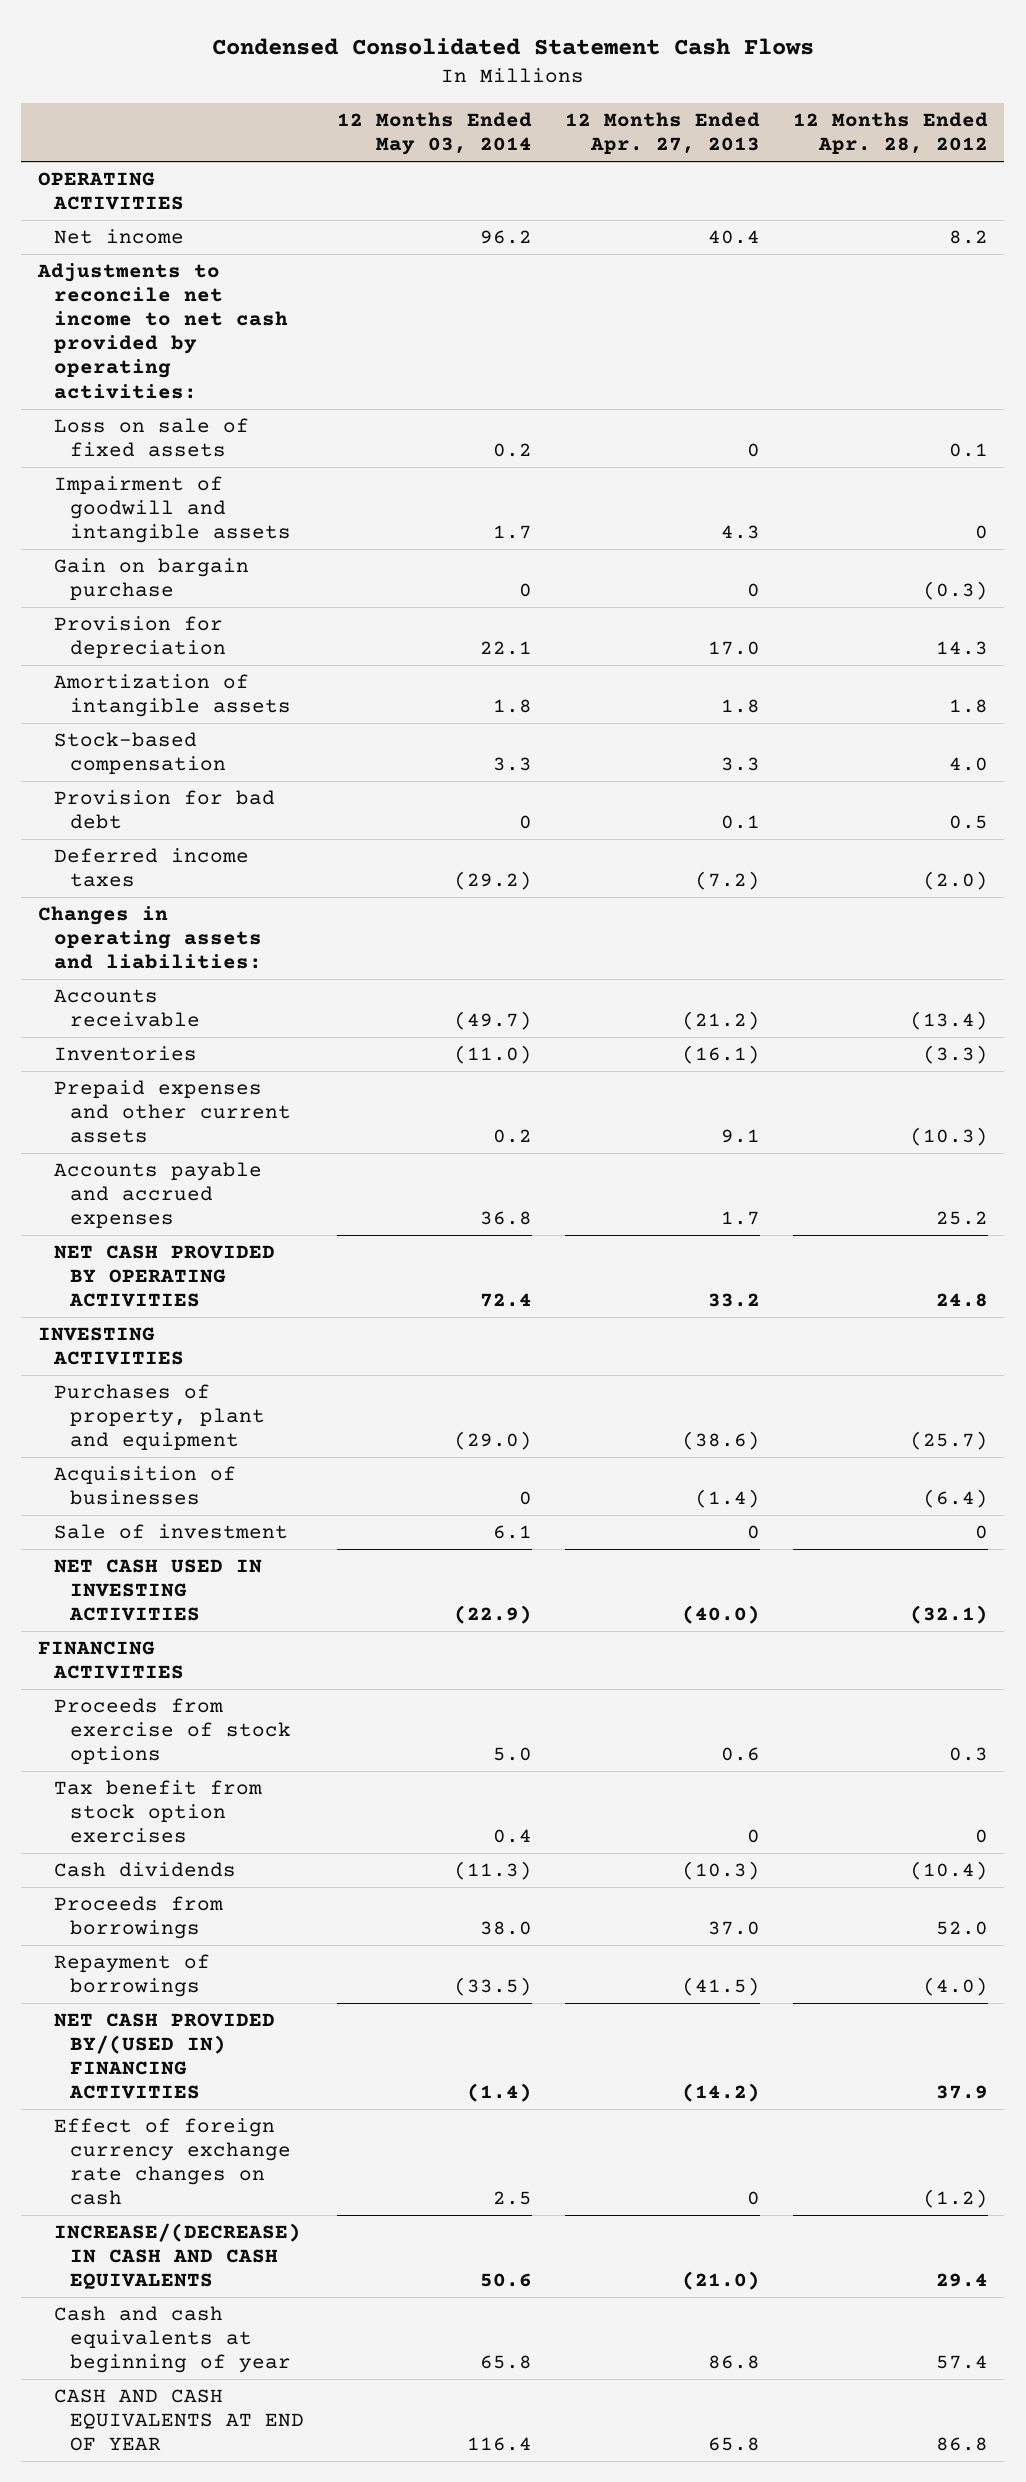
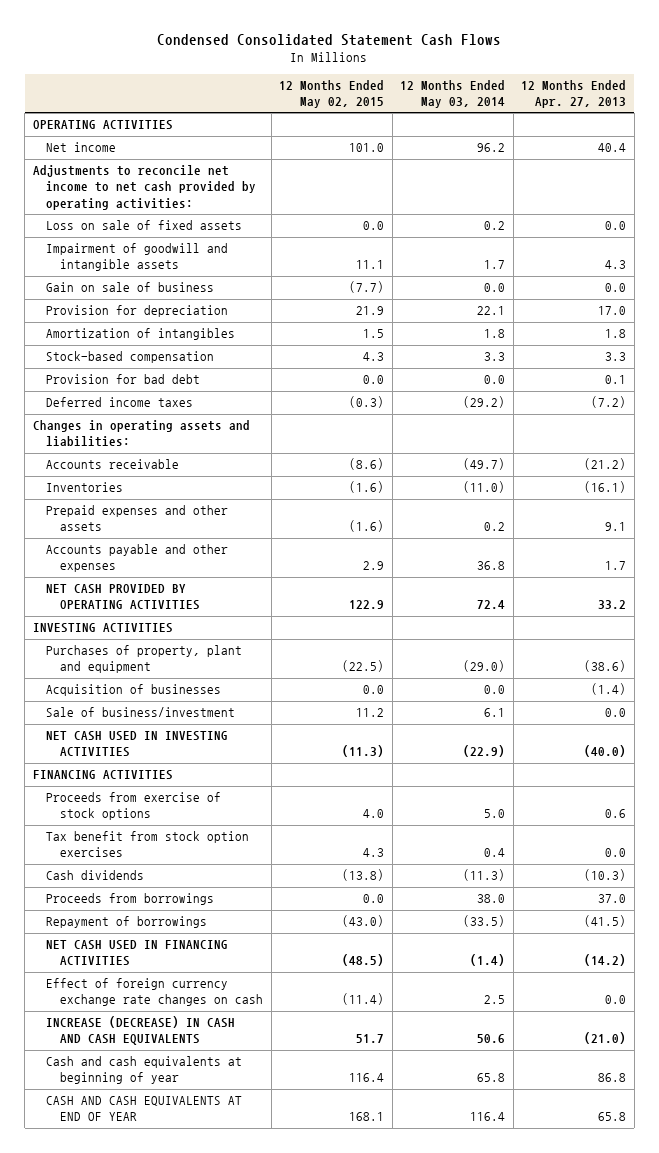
[792,112,988,155] 12 Months Ended Apr. 28, 2012 -> none
none -> [279,79,385,109] 12 Months Ended May 02, 2015
[747,443,761,458] 0 -> [605,221,627,231] 0.0
[54,558,250,601] Gain on bargain purchase -> none
none -> [46,282,215,293] Gain on sale of business
[54,674,292,718] Amortization of intangible assets -> [46,328,236,341] Amortization of intangibles
[519,815,533,830] 0 -> [484,375,506,385] 0.0
[54,1080,292,1144] Prepaid expenses and other current assets -> [46,505,229,532] Prepaid expenses and other assets
[54,1162,263,1229] Accounts payable and accrued expenses -> [46,544,229,573] Accounts payable and other expenses
[519,1491,533,1506] 0 -> [484,685,506,695] 0.0
[54,1524,289,1540] Sale of investment -> [46,707,236,718] Sale of business/investment
[747,1525,761,1540] 0 -> [605,708,627,718] 0.0
[747,1829,761,1844] 0 -> [605,848,627,858] 0.0
[54,2013,276,2100] NET CASH PROVIDED BY/(USED IN) FINANCING ACTIVITIES -> [46,940,229,967] NET CASH USED IN FINANCING ACTIVITIES
[747,2191,761,2206] 0 -> [605,995,627,1005] 0.0
[54,2223,302,2291] INCREASE/(DECREASE) IN CASH AND CASH EQUIVALENTS -> [46,1016,236,1046] INCREASE (DECREASE) IN CASH AND CASH EQUIVALENTS

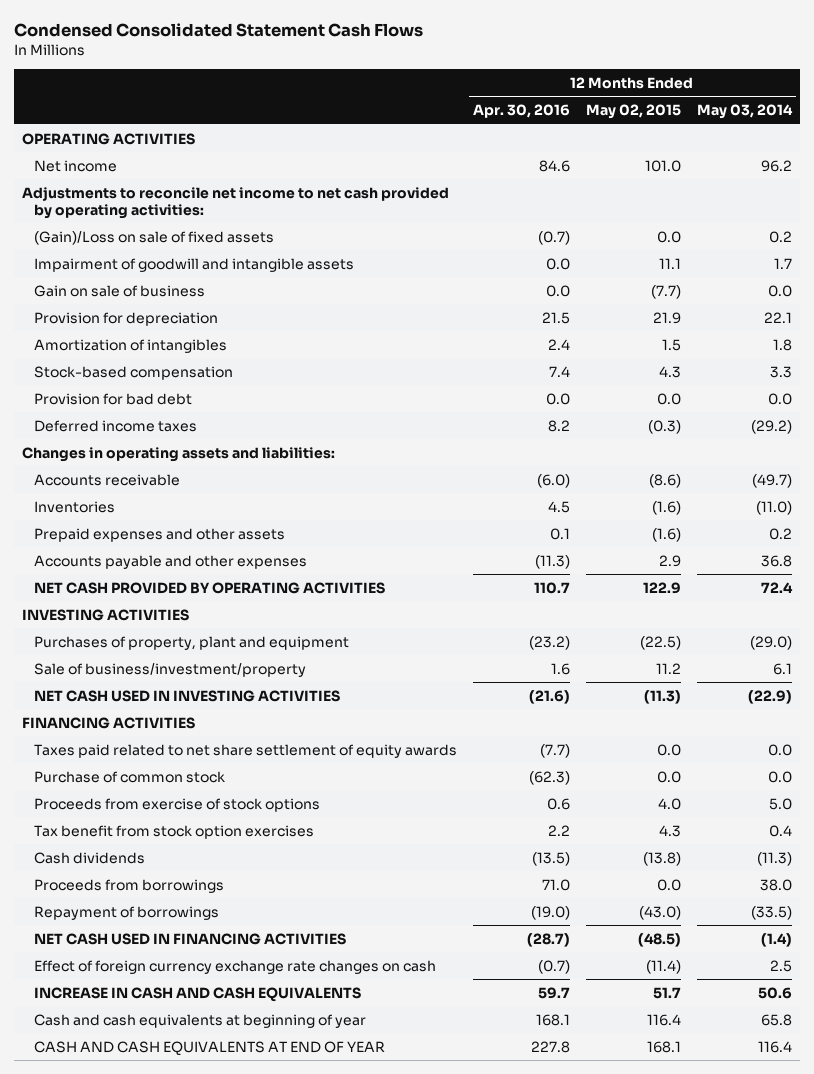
[521,79,627,109] 12 Months Ended Apr. 27, 2013 -> none
none -> [473,104,571,119] Apr. 30, 2016
[46,220,243,231] Loss on sale of fixed assets -> [34,230,275,245] (Gain)/Loss on sale of fixed assets
[46,684,222,697] Acquisition of businesses -> none
[46,707,236,718] Sale of business/investment -> [34,662,307,677] Sale of business/investment/property
none -> [34,743,458,758] Taxes paid related to net share settlement of equity awards
none -> [34,770,226,783] Purchase of common stock
[46,1016,236,1046] INCREASE (DECREASE) IN CASH AND CASH EQUIVALENTS -> [34,986,362,1002] INCREASE IN CASH AND CASH EQUIVALENTS

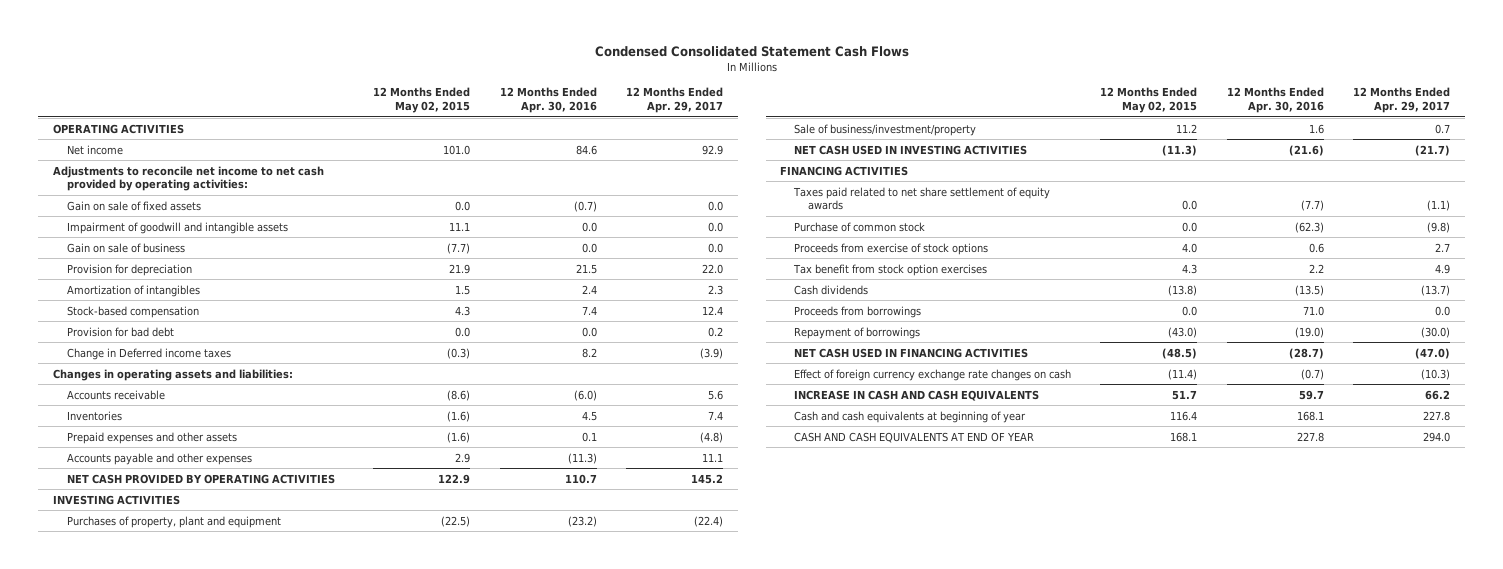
[696,104,793,120] May 03, 2014 -> none
none -> [625,87,723,114] 12 Months Ended Apr. 29, 2017
[34,230,275,245] (Gain)/Loss on sale of fixed assets -> [66,200,201,211] Gain on sale of fixed assets
[34,419,198,432] Deferred income taxes -> [66,347,231,360] Change in Deferred income taxes

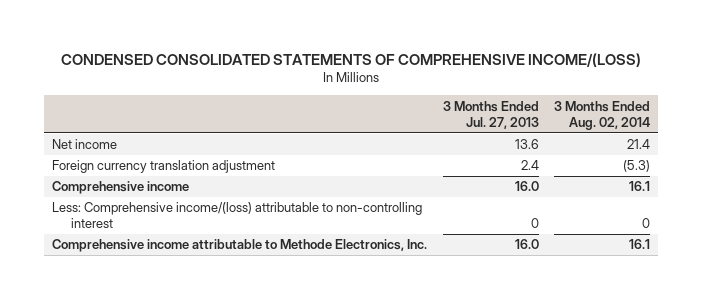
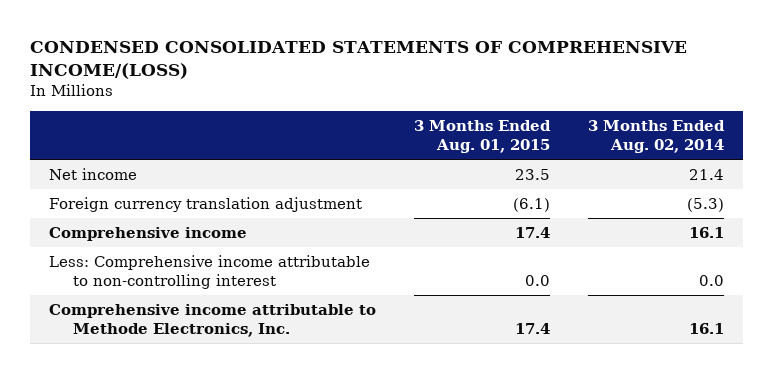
[442,100,539,129] 3 Months Ended Jul. 27, 2013 -> none
none -> [413,120,551,154] 3 Months Ended Aug. 01, 2015
[52,202,423,229] Less: Comprehensive income/(loss) attributable to non-controlling interest -> [48,254,370,290] Less: Comprehensive income attributable to non-controlling interest
[642,218,651,229] 0 -> [698,275,724,287] 0.0

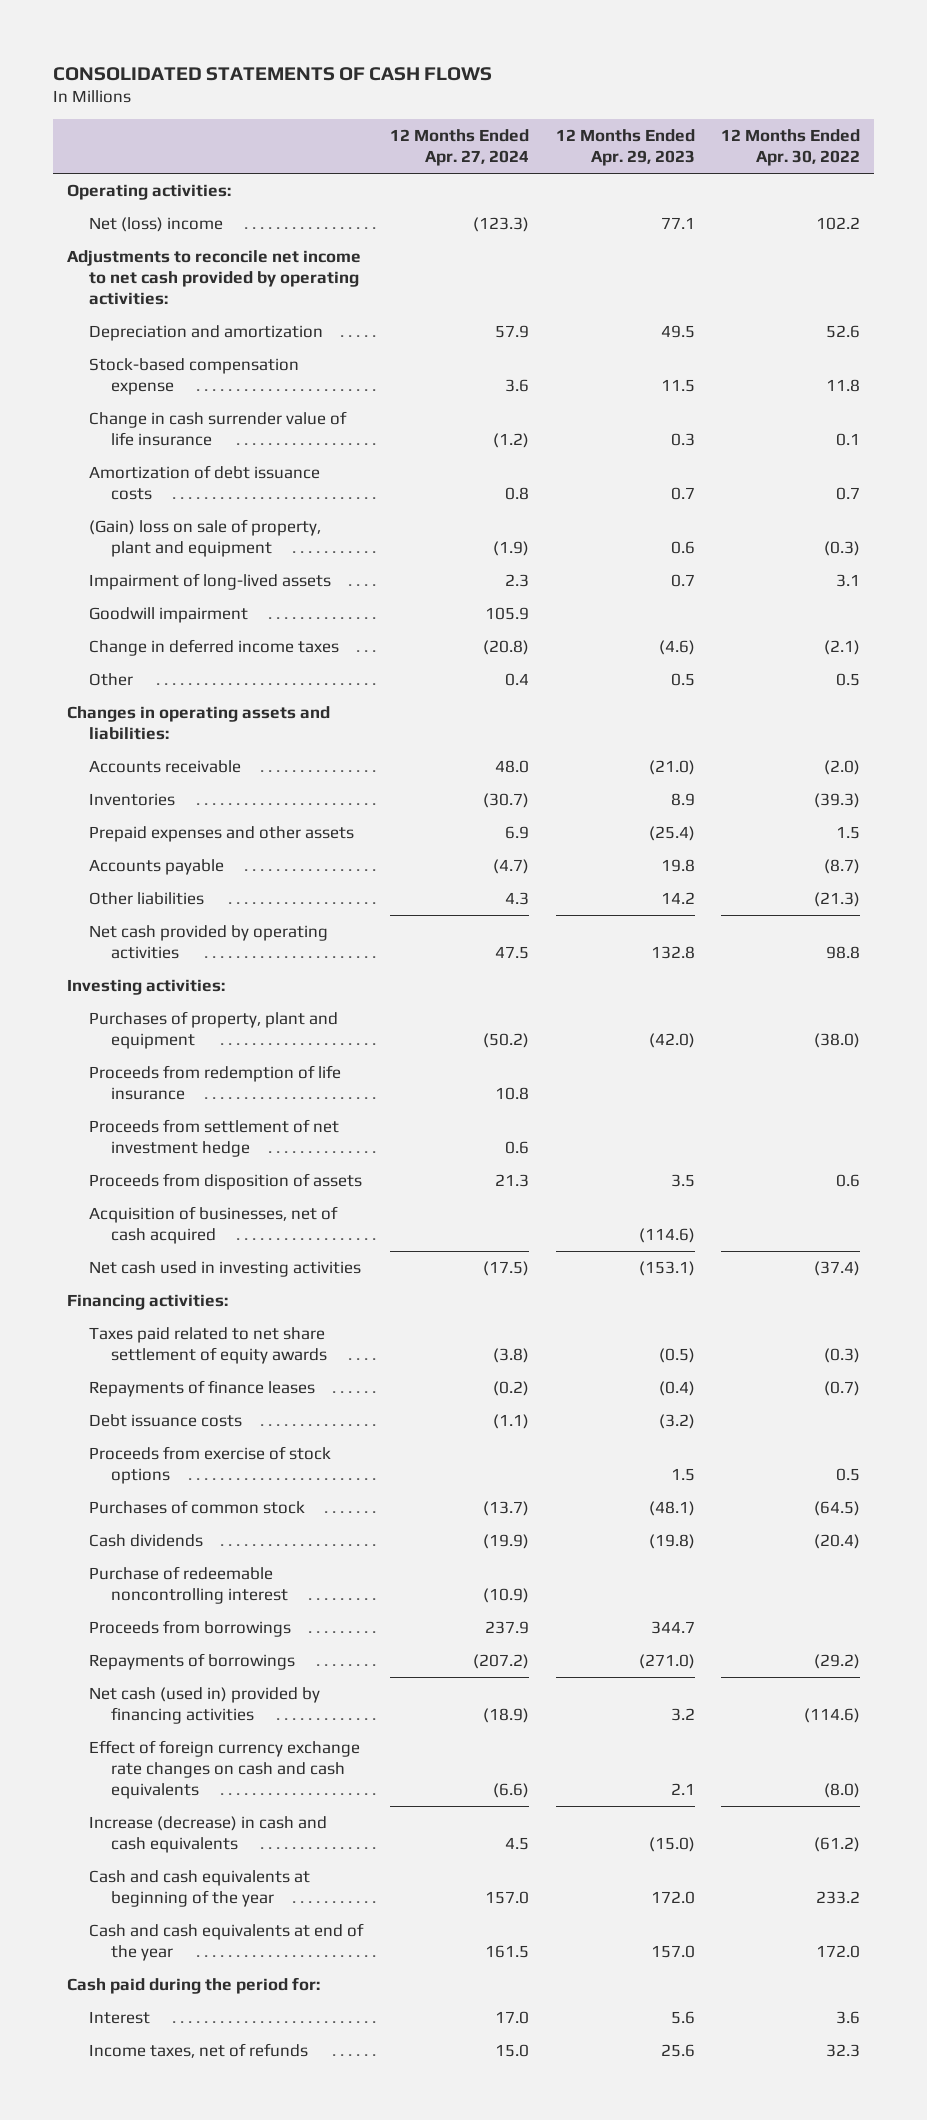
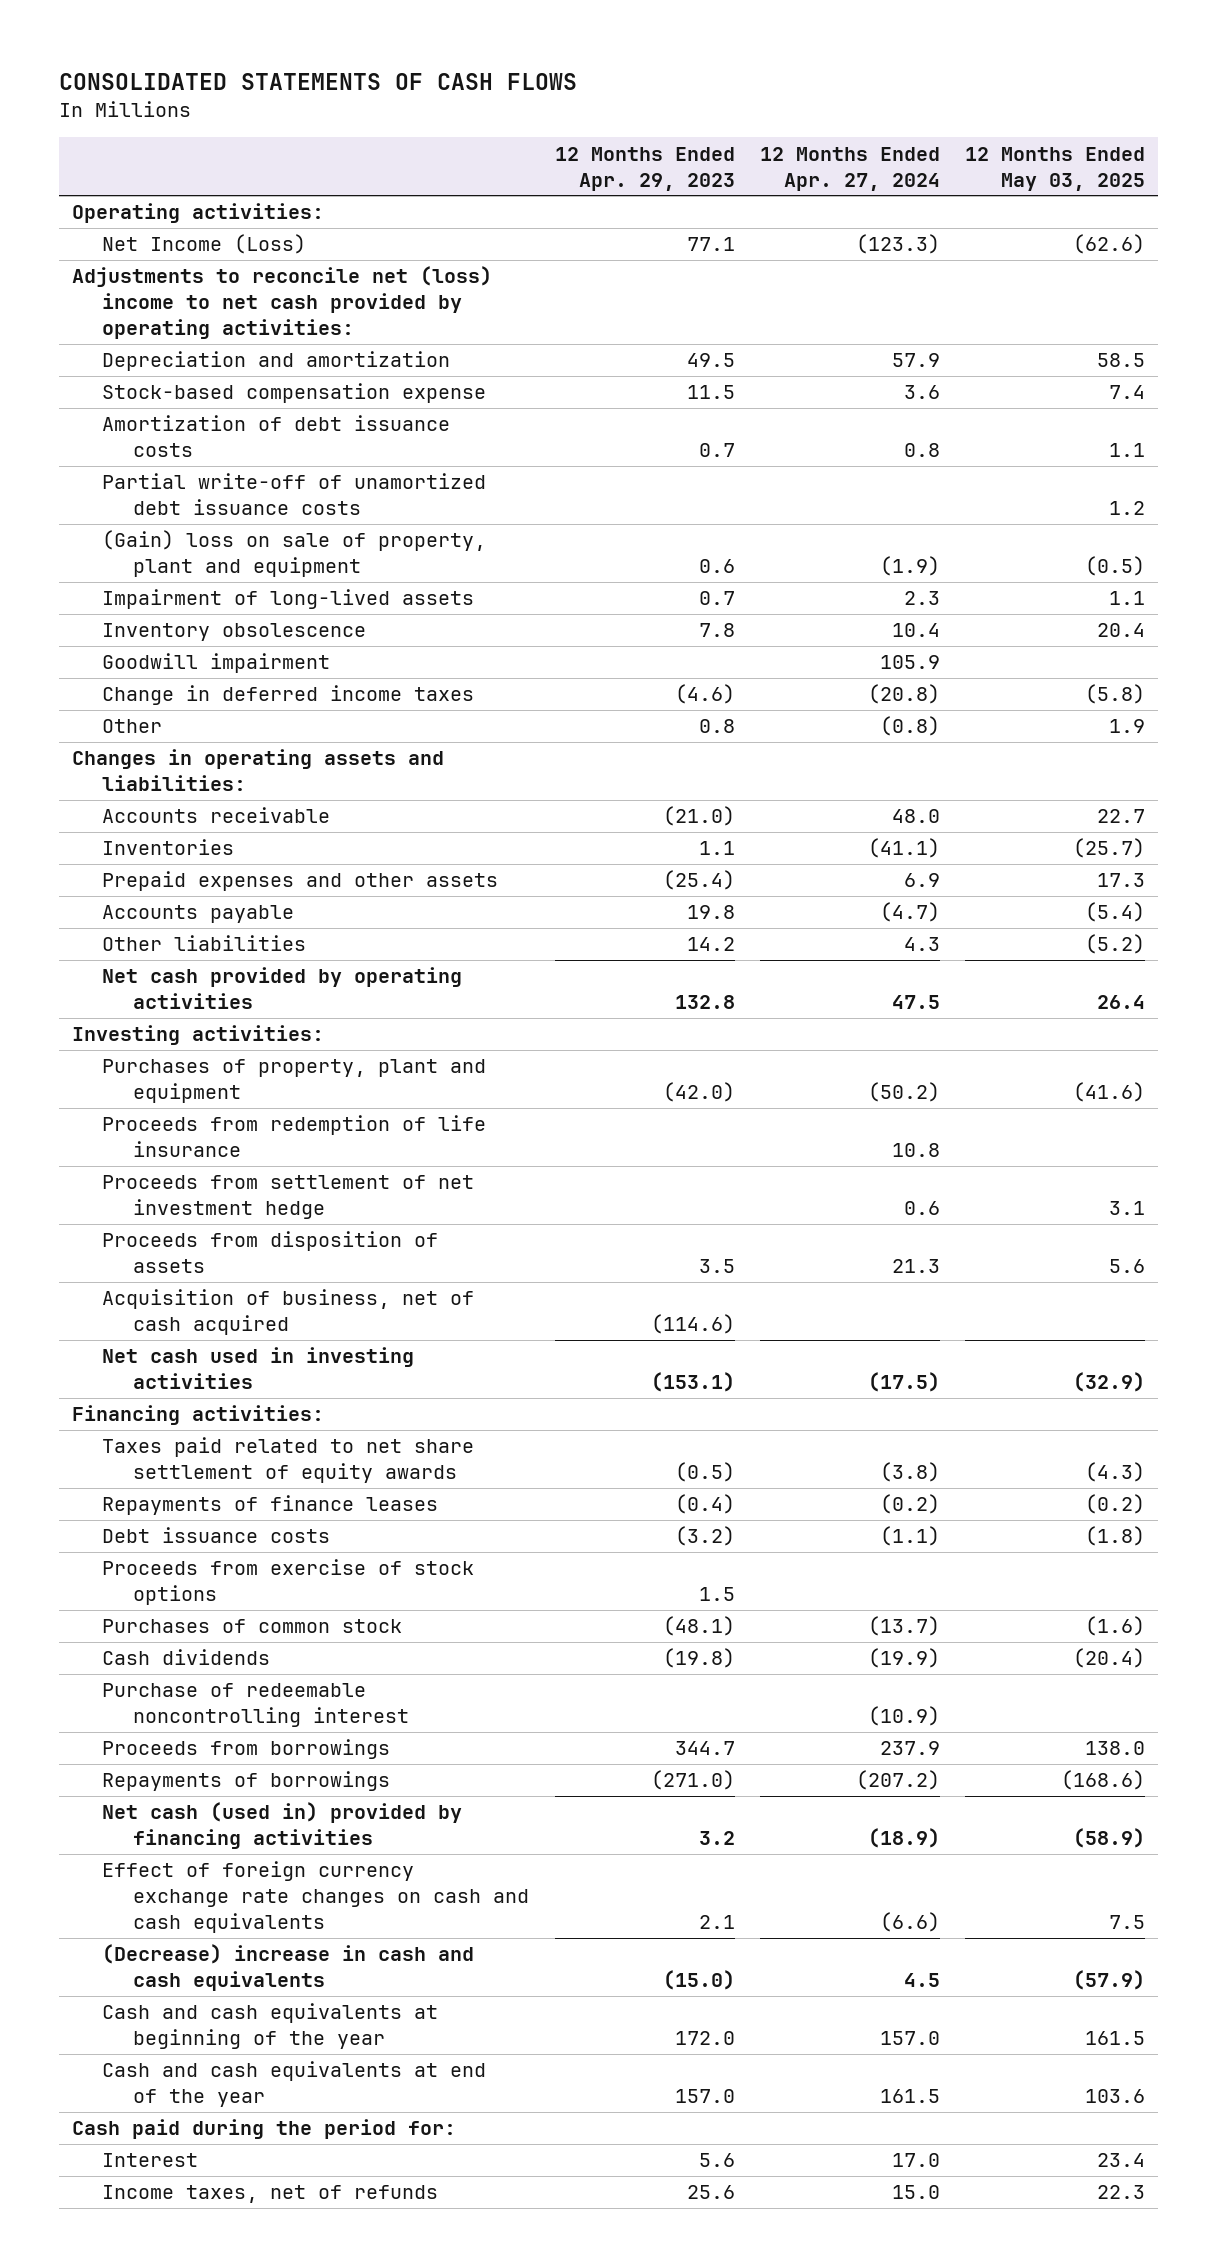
[721,129,861,167] 12 Months Ended Apr. 30, 2022 -> none
none -> [965,146,1146,191] 12 Months Ended May 03, 2025
[89,217,224,233] Net (loss) income -> [102,234,307,255] Net Income (Loss)
[66,250,361,306] Adjustments to reconcile net income to net cash provided by operating activities: -> [71,266,492,339] Adjustments to reconcile net (loss) income to net cash provided by operating activities:
[89,411,348,447] Change in cash surrender value of life insurance -> none
none -> [102,473,487,516] Partial write-off of unamortized debt issuance costs
none -> [102,623,367,642] Inventory obsolescence
[504,673,529,687] 0.4 -> [879,716,940,737] (0.8)
[670,673,695,687] 0.5 -> [698,719,735,734] 0.8
[482,793,529,809] (30.7) -> [867,838,940,859] (41.1)
[670,793,695,807] 8.9 -> [698,841,735,856] 1.1
[89,1206,339,1245] Acquisition of businesses, net of cash acquired -> [102,1289,475,1336] Acquisition of business, net of cash acquired
[89,1816,328,1854] Increase (decrease) in cash and cash equivalents -> [102,1944,475,1992] (Decrease) increase in cash and cash equivalents

